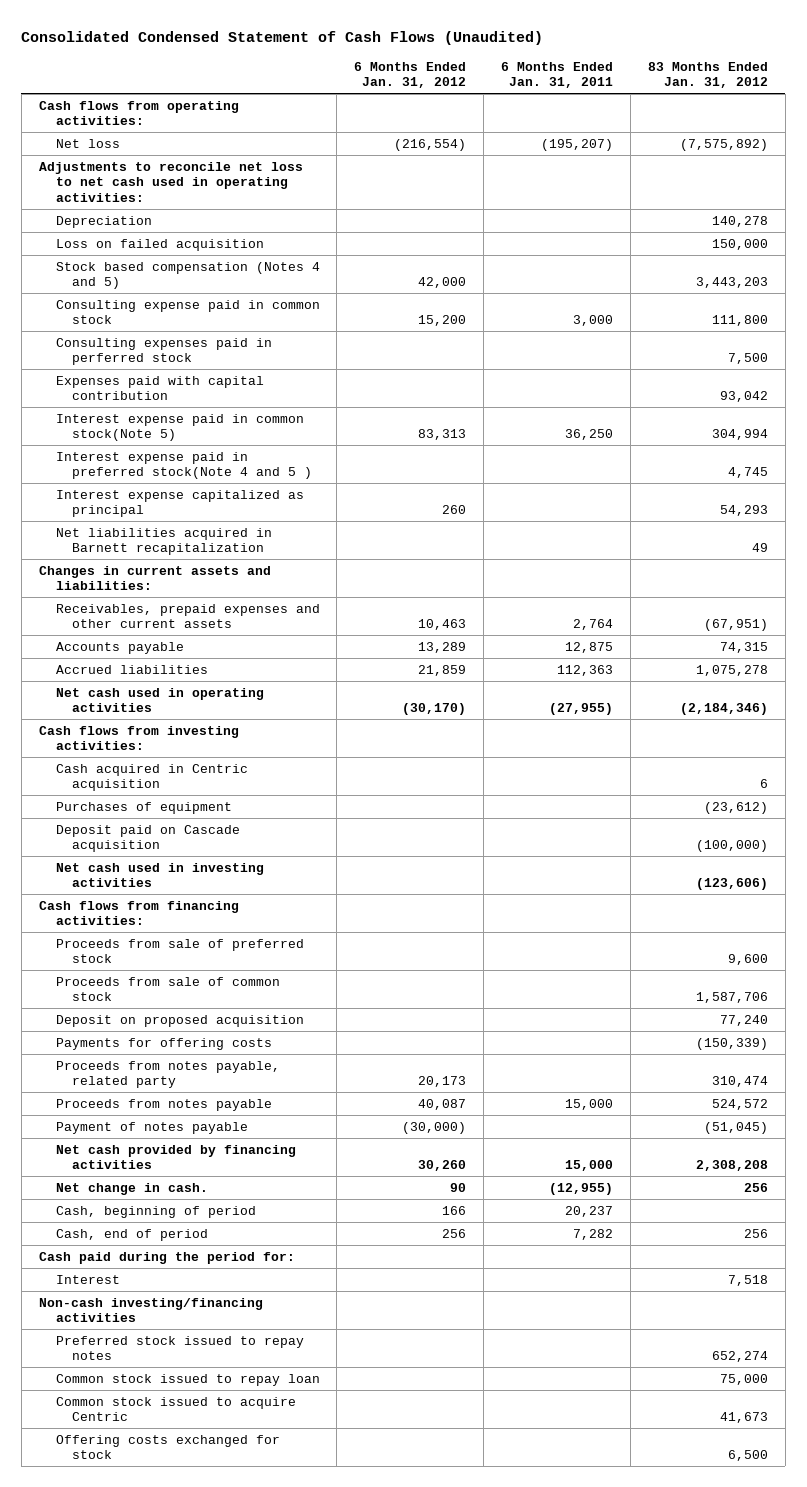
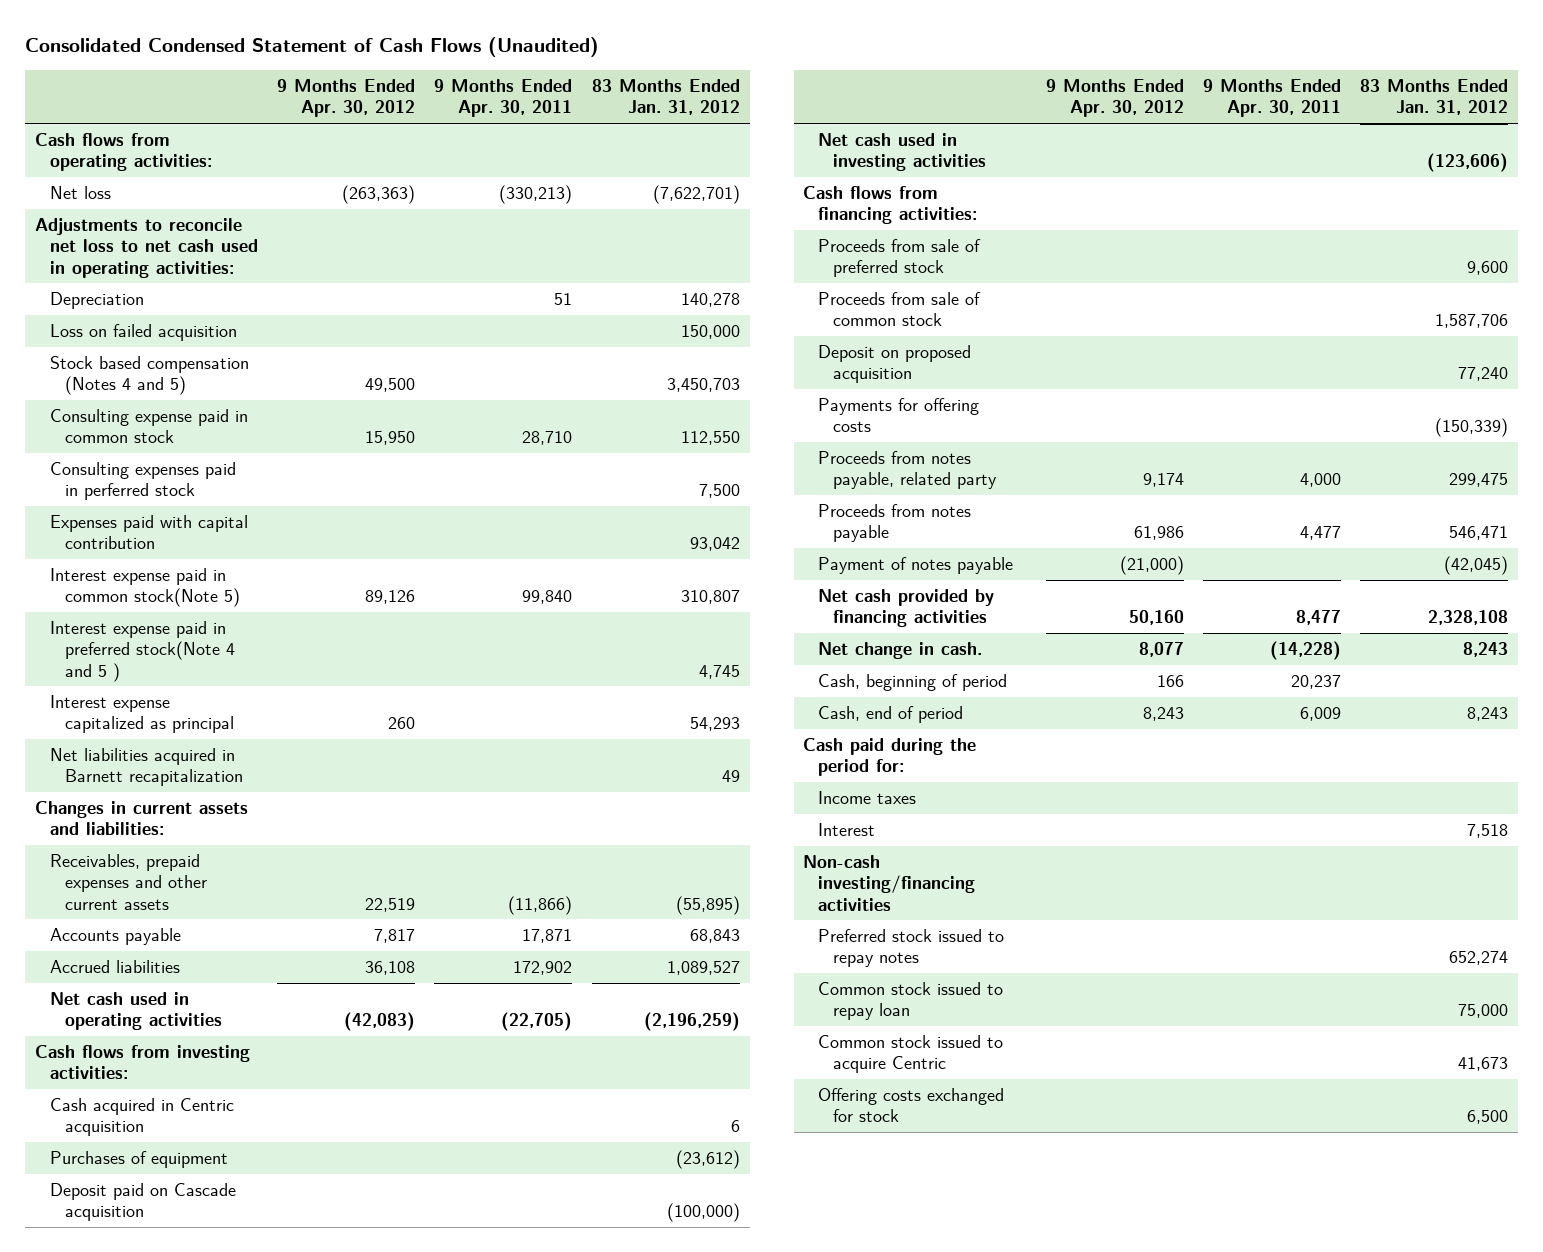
[354,61,467,89] 6 Months Ended Jan. 31, 2012 -> none
[501,61,614,89] 6 Months Ended Jan. 31, 2011 -> none
none -> [277,78,416,118] 9 Months Ended Apr. 30, 2012
none -> [434,78,573,118] 9 Months Ended Apr. 30, 2011
[679,138,768,151] (7,575,892) -> [652,185,740,205] (7,622,701)
[695,277,768,289] 3,443,203 -> [666,378,740,393] 3,450,703
[711,315,768,327] 111,800 -> [680,431,740,446] 112,550
[711,429,768,441] 304,994 -> [680,590,740,605] 310,807
[703,619,768,632] (67,951) -> [675,895,740,915] (55,895)
[719,641,768,653] 74,315 -> [689,929,740,944] 68,843
[695,664,768,676] 1,075,278 -> [666,961,740,976] 1,089,527
[679,703,768,716] (2,184,346) -> [643,1012,740,1032] (2,196,259)
[711,1076,768,1088] 310,474 -> [1449,473,1509,488] 299,475
[711,1098,768,1110] 524,572 -> [1449,526,1509,541] 546,471
[703,1121,768,1134] (51,045) -> [1444,556,1509,576] (42,045)
[695,1160,768,1172] 2,308,208 -> [1428,610,1509,626] 2,328,108
[743,1182,768,1192] 256 -> [1463,642,1509,658] 8,243
[743,1228,768,1238] 256 -> [1467,707,1509,722] 8,243
none -> [818,791,917,805] Income taxes

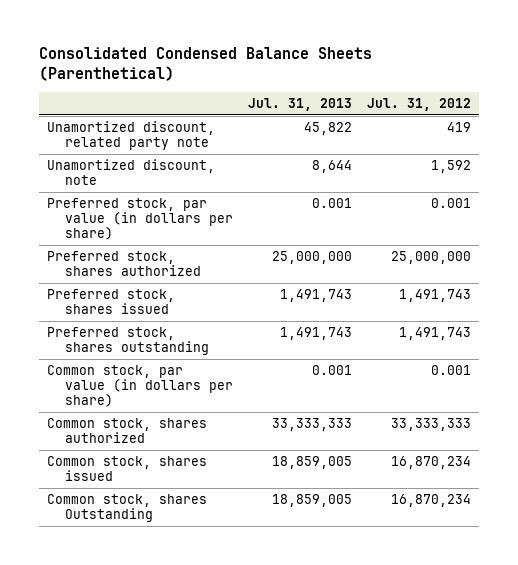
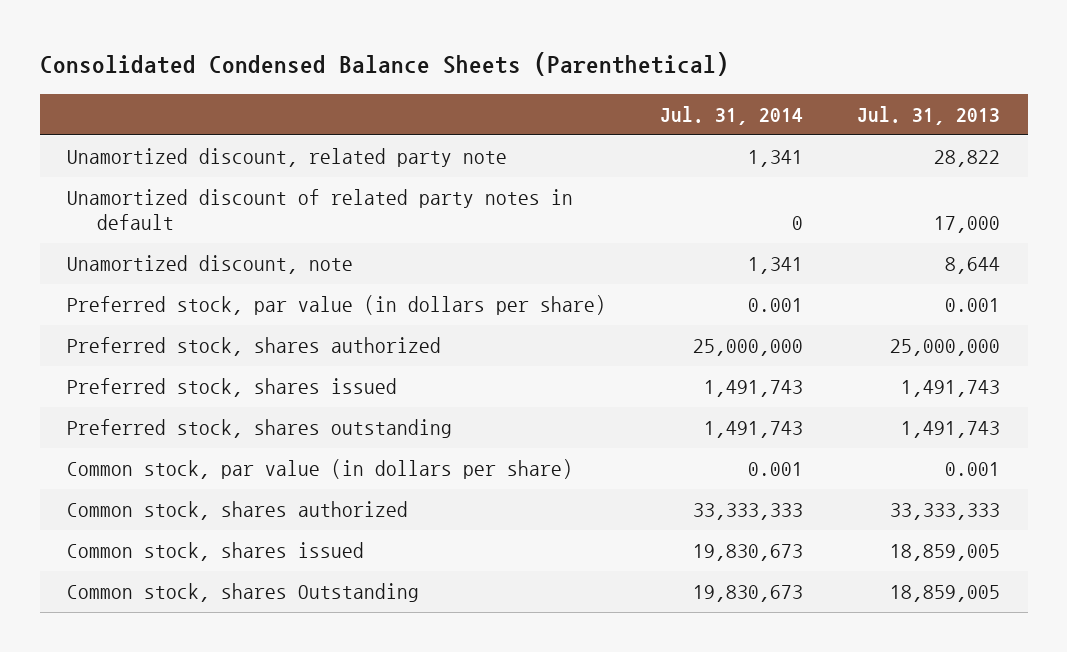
[367,97,472,111] Jul. 31, 2012 -> none
none -> [660,105,804,125] Jul. 31, 2014
[304,122,353,136] 45,822 -> [934,150,1001,168] 28,822
none -> [66,189,573,230] Unamortized discount of related party notes in default

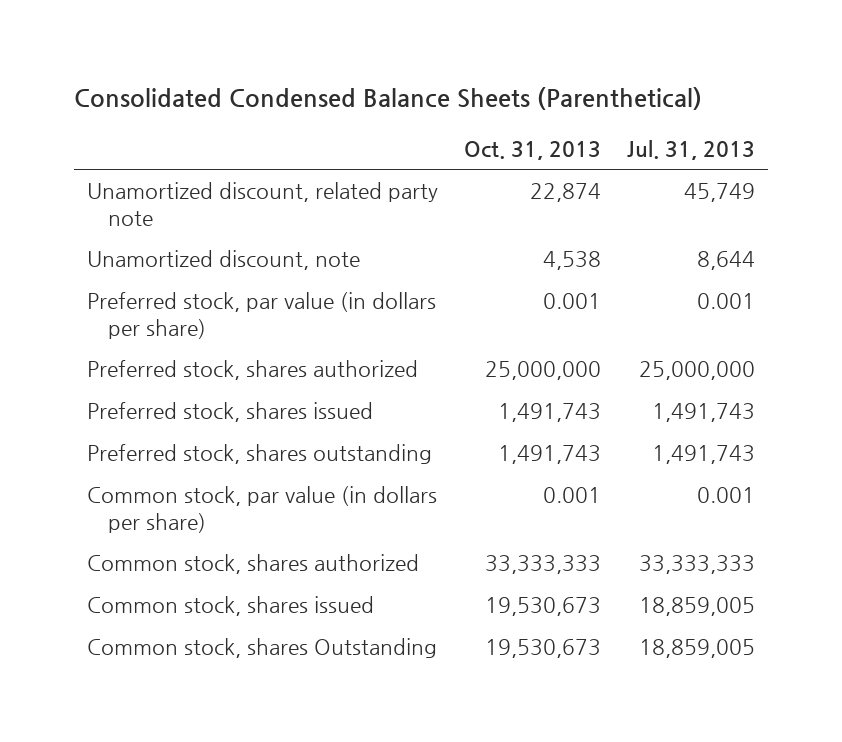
[660,105,804,125] Jul. 31, 2014 -> none
none -> [463,140,601,160] Oct. 31, 2013
[66,189,573,230] Unamortized discount of related party notes in default -> none
[934,150,1001,168] 28,822 -> [684,183,756,203] 45,749

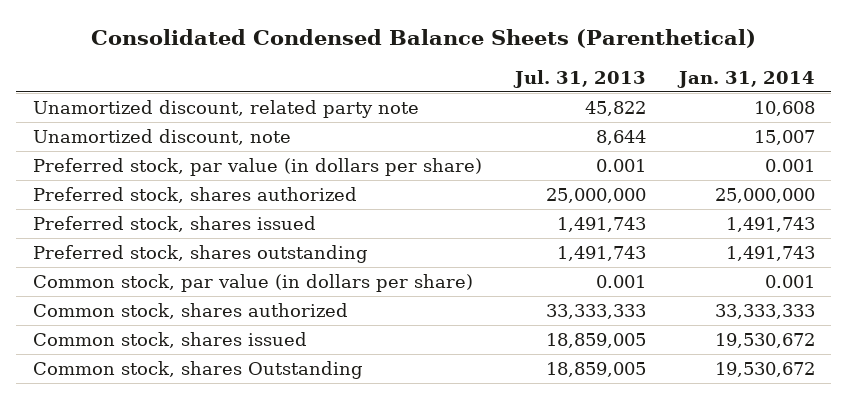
[463,140,601,160] Oct. 31, 2013 -> none
none -> [676,70,815,88] Jan. 31, 2014
[684,183,756,203] 45,749 -> [584,101,646,117] 45,822

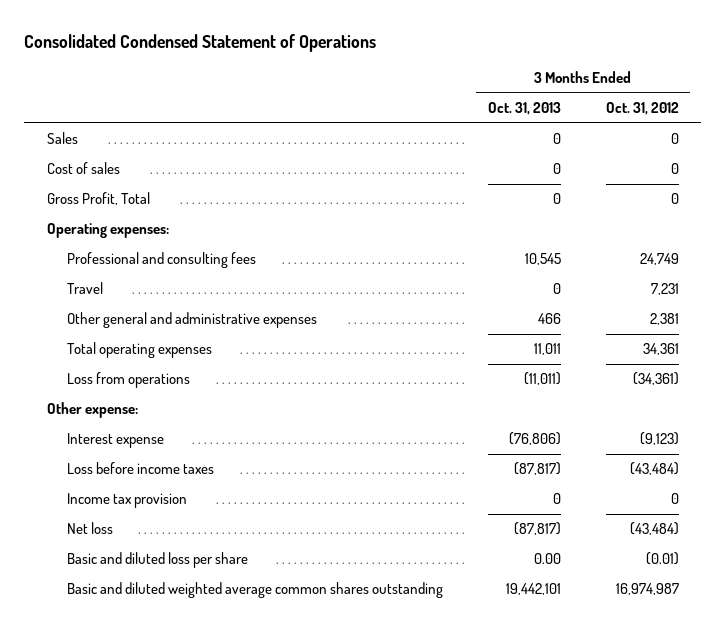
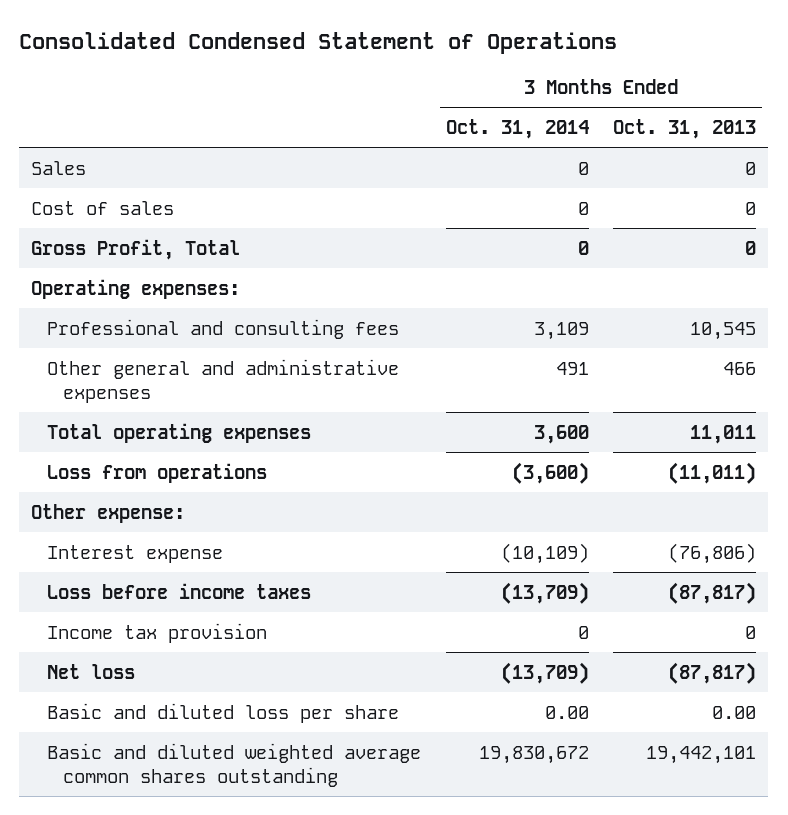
[605,102,679,116] Oct. 31, 2012 -> none
none -> [445,119,589,140] Oct. 31, 2014
[66,282,103,295] Travel -> none

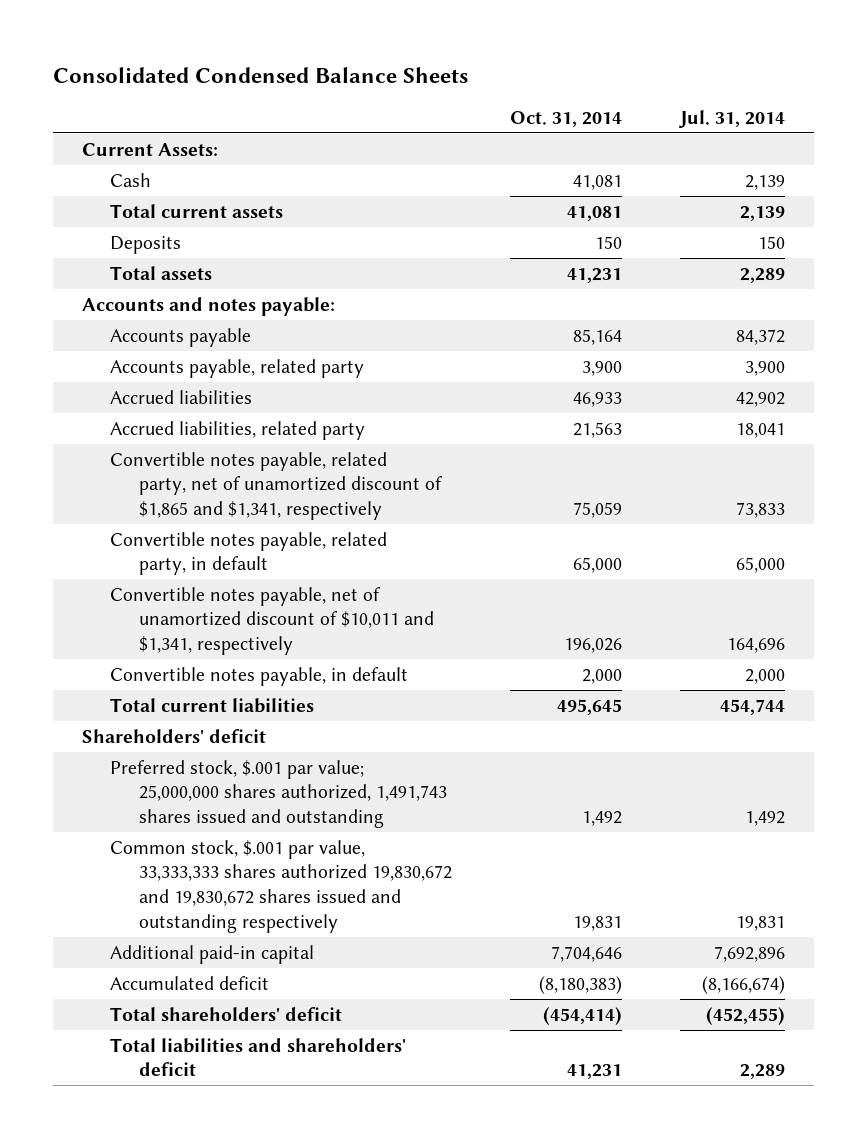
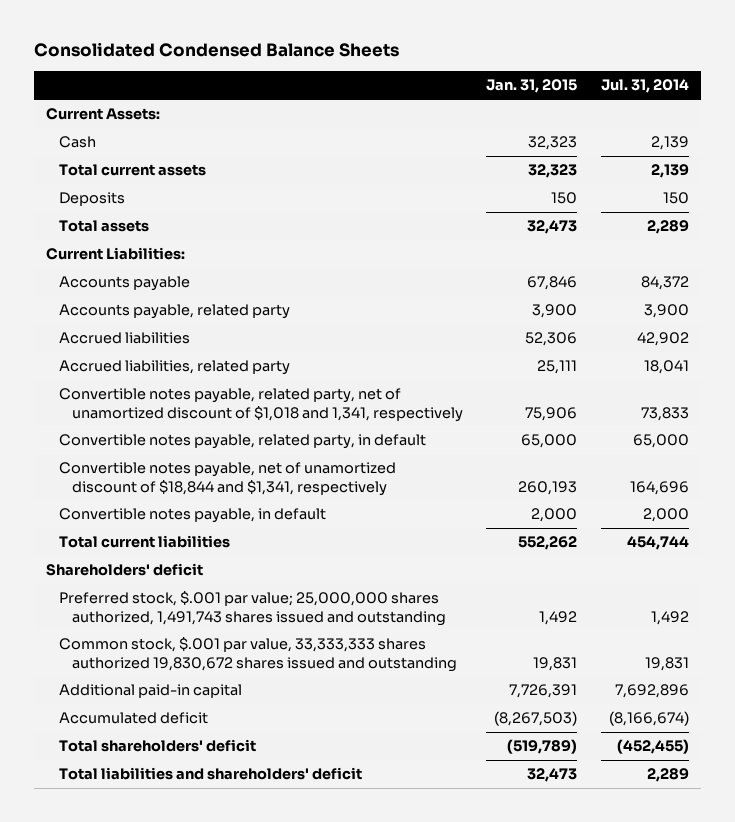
[509,110,622,127] Oct. 31, 2014 -> none
none -> [486,79,578,94] Jan. 31, 2015
[81,296,335,316] Accounts and notes payable: -> none
none -> [45,247,185,261] Current Liabilities:
[110,451,443,521] Convertible notes payable, related party, net of unamortized discount of $1,865 and $1,341, respectively -> [58,388,463,422] Convertible notes payable, related party, net of unamortized discount of $1,018 and 1,341, respectively
[110,586,434,656] Convertible notes payable, net of unamortized discount of $10,011 and $1,341, respectively -> [58,462,396,496] Convertible notes payable, net of unamortized discount of $18,844 and $1,341, respectively
[110,839,452,934] Common stock, $.001 par value, 33,333,333 shares authorized 19,830,672 and 19,830,672 shares issued and outstanding respectively -> [58,637,457,672] Common stock, $.001 par value, 33,333,333 shares authorized 19,830,672 shares issued and outstanding

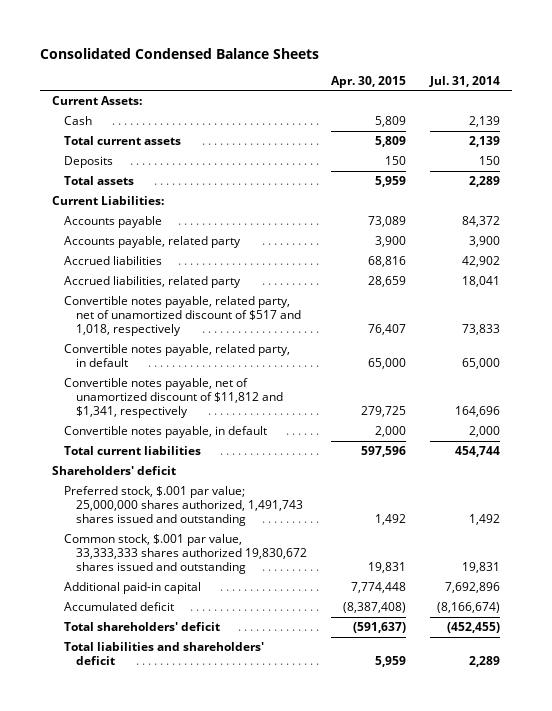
[486,79,578,94] Jan. 31, 2015 -> none
none -> [330,75,406,88] Apr. 30, 2015
[58,388,463,422] Convertible notes payable, related party, net of unamortized discount of $1,018 and 1,341, respectively -> [64,296,302,337] Convertible notes payable, related party, net of unamortized discount of $517 and 1,018, respectively
[58,462,396,496] Convertible notes payable, net of unamortized discount of $18,844 and $1,341, respectively -> [64,378,284,419] Convertible notes payable, net of unamortized discount of $11,812 and $1,341, respectively

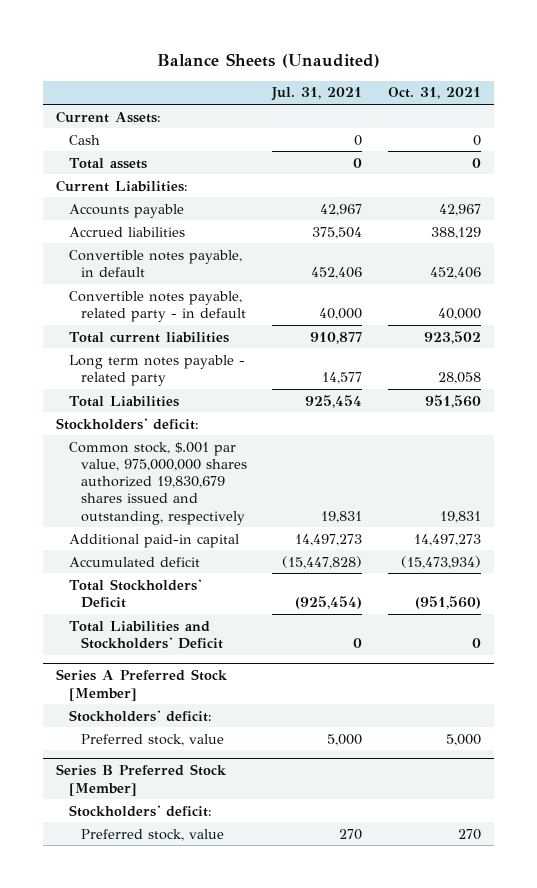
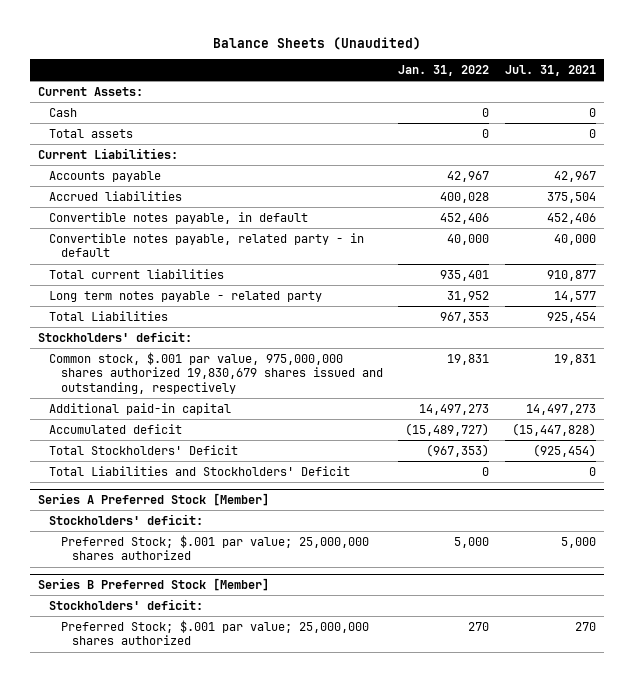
[387,87,481,100] Oct. 31, 2021 -> none
none -> [398,64,490,76] Jan. 31, 2022
[80,733,224,746] Preferred stock, value -> [60,534,369,561] Preferred Stock; $.001 par value; 25,000,000 shares authorized
[80,828,224,841] Preferred stock, value -> [60,619,369,646] Preferred Stock; $.001 par value; 25,000,000 shares authorized

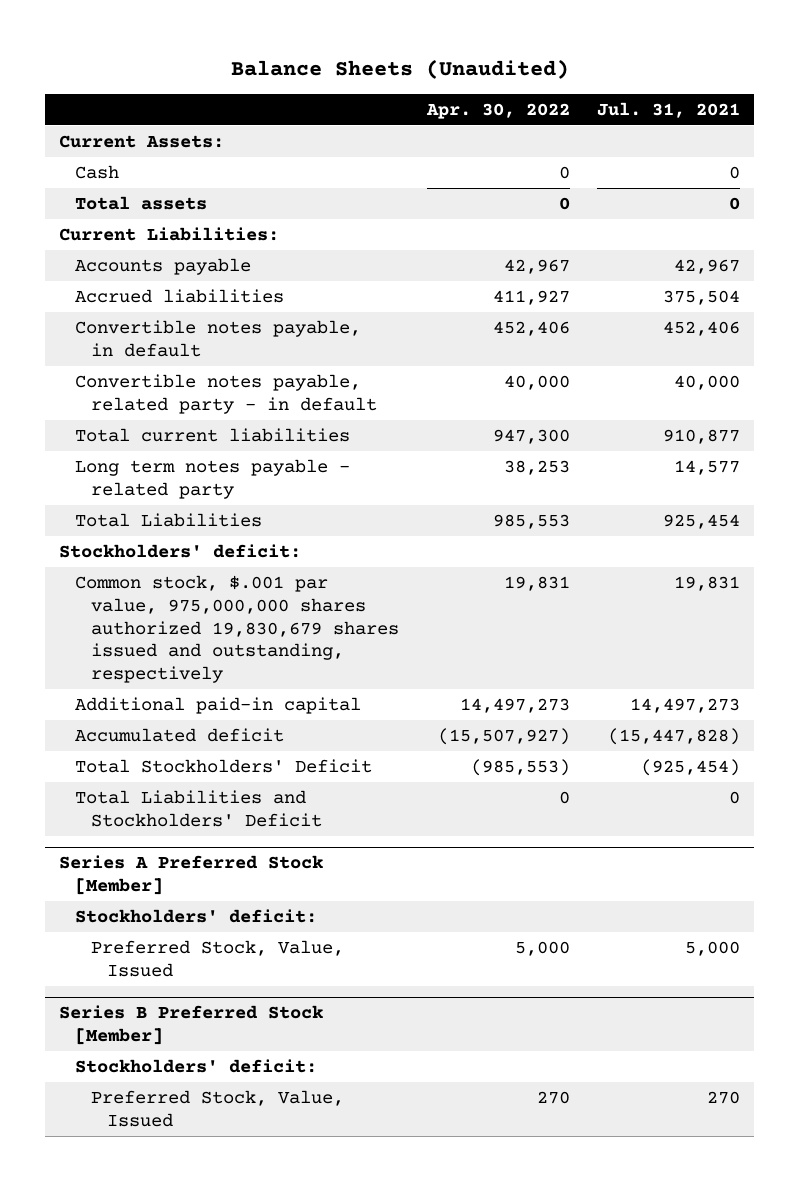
[398,64,490,76] Jan. 31, 2022 -> none
none -> [425,102,570,119] Apr. 30, 2022
[60,534,369,561] Preferred Stock; $.001 par value; 25,000,000 shares authorized -> [91,939,345,977] Preferred Stock, Value, Issued
[60,619,369,646] Preferred Stock; $.001 par value; 25,000,000 shares authorized -> [91,1089,345,1127] Preferred Stock, Value, Issued

